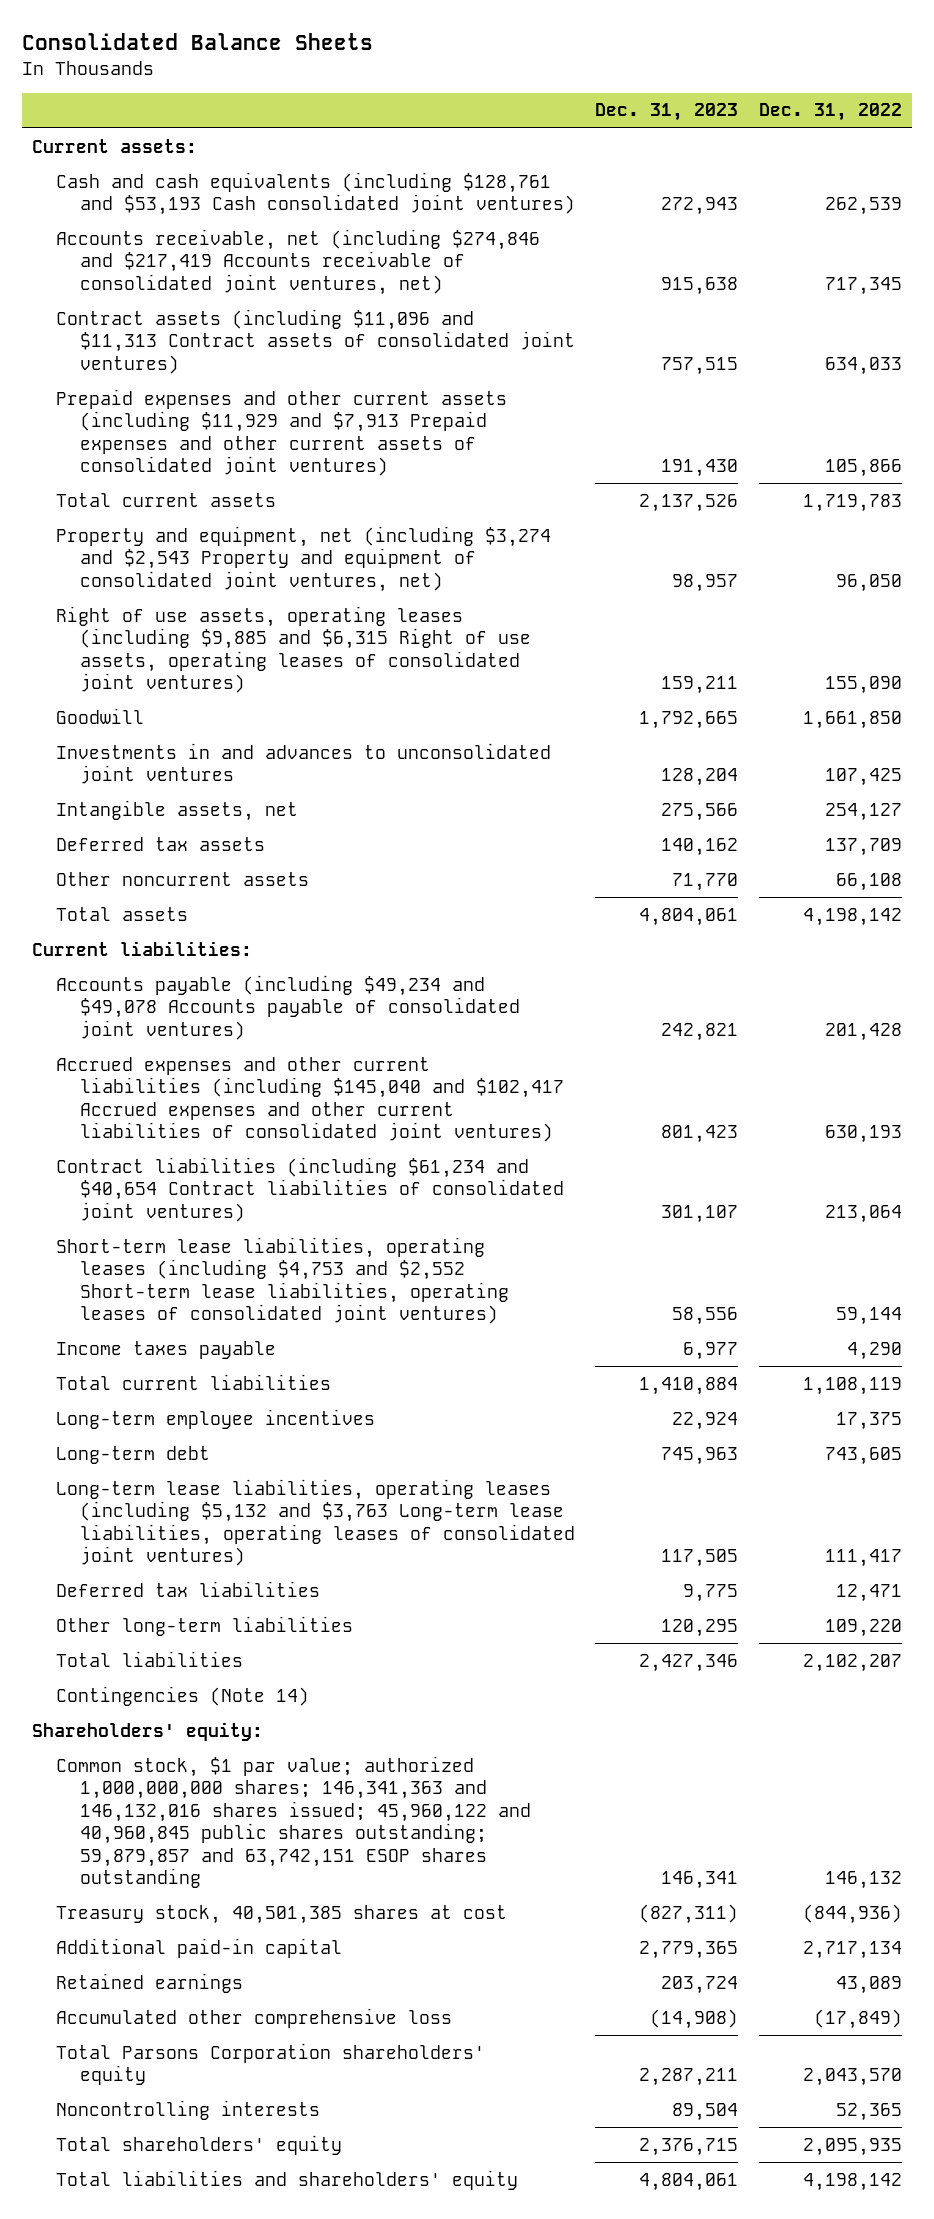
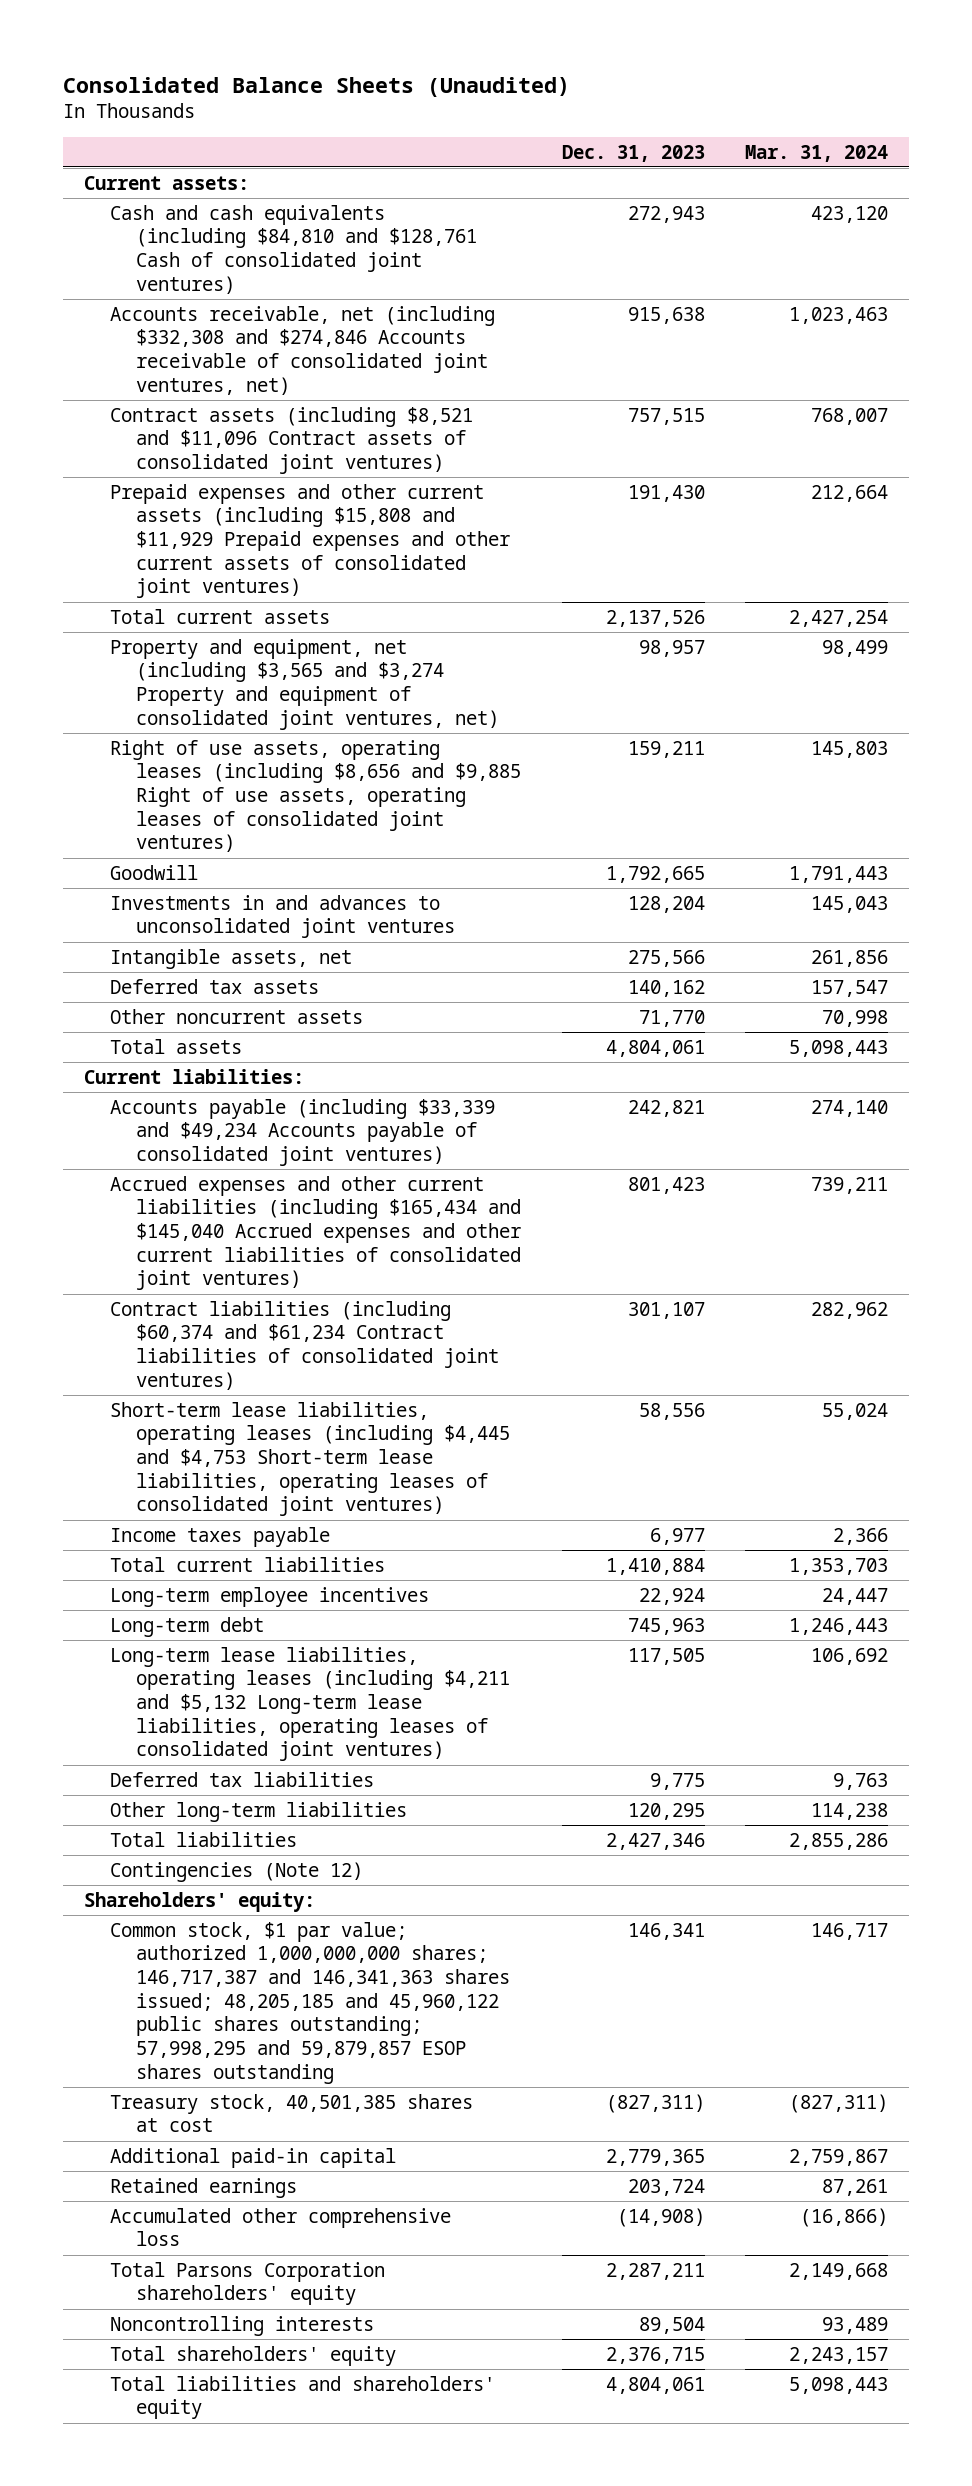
[21,33,373,51] Consolidated Balance Sheets -> [63,76,571,97] Consolidated Balance Sheets (Unaudited)
[759,103,903,122] Dec. 31, 2022 -> none
none -> [745,144,889,162] Mar. 31, 2024
[56,171,575,216] Cash and cash equivalents (including $128,761 and $53,193 Cash consolidated joint ventures) -> [109,204,477,294] Cash and cash equivalents (including $84,810 and $128,761 Cash of consolidated joint ventures)
[56,228,541,295] Accounts receivable, net (including $274,846 and $217,419 Accounts receivable of consolidated joint ventures, net) -> [109,305,495,395] Accounts receivable, net (including $332,308 and $274,846 Accounts receivable of consolidated joint ventures, net)
[56,308,575,374] Contract assets (including $11,096 and $11,313 Contract assets of consolidated joint ventures) -> [109,406,473,475] Contract assets (including $8,521 and $11,096 Contract assets of consolidated joint ventures)
[56,388,508,477] Prepaid expenses and other current assets (including $11,929 and $7,913 Prepaid expenses and other current assets of consolidated joint ventures) -> [109,483,510,599] Prepaid expenses and other current assets (including $15,808 and $11,929 Prepaid expenses and other current assets of consolidated joint ventures)
[56,525,552,592] Property and equipment, net (including $3,274 and $2,543 Property and equipment of consolidated joint ventures, net) -> [109,638,499,730] Property and equipment, net (including $3,565 and $3,274 Property and equipment of consolidated joint ventures, net)
[56,605,531,694] Right of use assets, operating leases (including $9,885 and $6,315 Right of use assets, operating leases of consolidated joint ventures) -> [109,739,521,853] Right of use assets, operating leases (including $8,656 and $9,885 Right of use assets, operating leases of consolidated joint ventures)
[56,974,520,1040] Accounts payable (including $49,234 and $49,078 Accounts payable of consolidated joint ventures) -> [109,1098,495,1167] Accounts payable (including $33,339 and $49,234 Accounts payable of consolidated joint ventures)
[56,1056,564,1143] Accrued expenses and other current liabilities (including $145,040 and $102,417 Accrued expenses and other current liabilities of consolidated joint ventures) -> [109,1175,521,1291] Accrued expenses and other current liabilities (including $165,434 and $145,040 Accrued expenses and other current liabilities of consolidated joint ventures)
[56,1156,564,1222] Contract liabilities (including $61,234 and $40,654 Contract liabilities of consolidated joint ventures) -> [109,1300,499,1390] Contract liabilities (including $60,374 and $61,234 Contract liabilities of consolidated joint ventures)
[56,1236,509,1325] Short-term lease liabilities, operating leases (including $4,753 and $2,552 Short-term lease liabilities, operating leases of consolidated joint ventures) -> [109,1401,510,1517] Short-term lease liabilities, operating leases (including $4,445 and $4,753 Short-term lease liabilities, operating leases of consolidated joint ventures)
[56,1478,575,1567] Long-term lease liabilities, operating leases (including $5,132 and $3,763 Long-term lease liabilities, operating leases of consolidated joint ventures) -> [109,1646,510,1762] Long-term lease liabilities, operating leases (including $4,211 and $5,132 Long-term lease liabilities, operating leases of consolidated joint ventures)
[56,1685,310,1706] Contingencies (Note 14) -> [109,1861,363,1882] Contingencies (Note 12)
[56,1755,531,1889] Common stock, $1 par value; authorized 1,000,000,000 shares; 146,341,363 and 146,132,016 shares issued; 45,960,122 and 40,960,845 public shares outstanding; 59,879,857 and 63,742,151 ESOP shares outstanding -> [109,1921,510,2084] Common stock, $1 par value; authorized 1,000,000,000 shares; 146,717,387 and 146,341,363 shares issued; 48,205,185 and 45,960,122 public shares outstanding; 57,998,295 and 59,879,857 ESOP shares outstanding

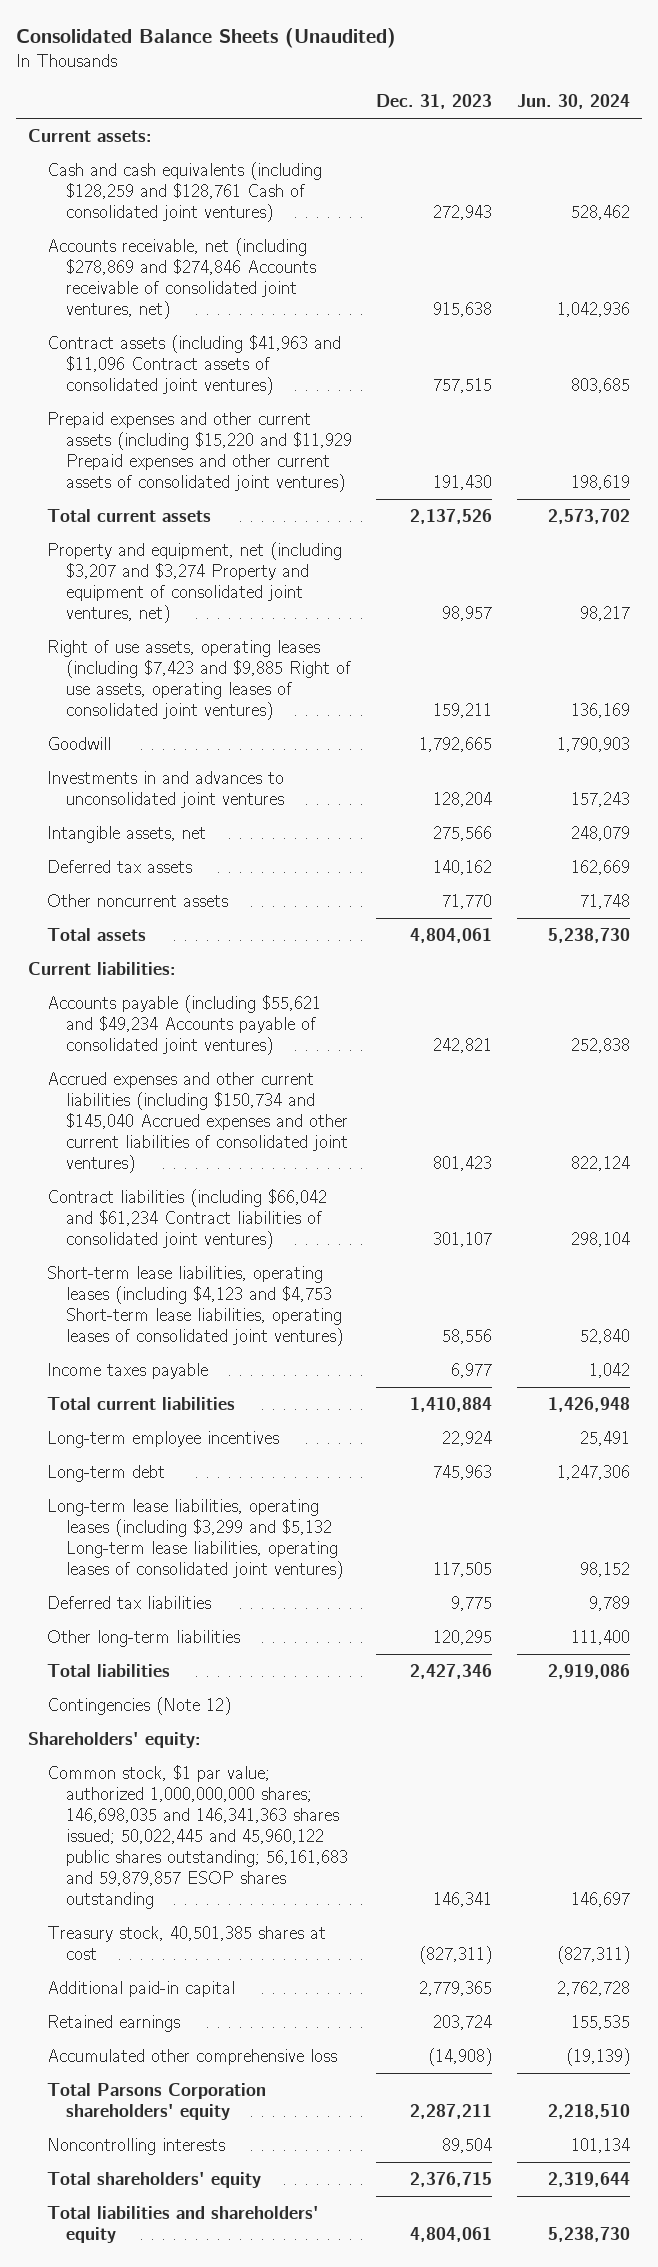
[745,144,889,162] Mar. 31, 2024 -> none
none -> [516,94,630,110] Jun. 30, 2024
[109,204,477,294] Cash and cash equivalents (including $84,810 and $128,761 Cash of consolidated joint ventures) -> [47,162,323,223] Cash and cash equivalents (including $128,259 and $128,761 Cash of consolidated joint ventures)
[109,305,495,395] Accounts receivable, net (including $332,308 and $274,846 Accounts receivable of consolidated joint ventures, net) -> [47,238,317,320] Accounts receivable, net (including $278,869 and $274,846 Accounts receivable of consolidated joint ventures, net)
[109,406,473,475] Contract assets (including $8,521 and $11,096 Contract assets of consolidated joint ventures) -> [47,335,342,396] Contract assets (including $41,963 and $11,096 Contract assets of consolidated joint ventures)
[109,483,510,599] Prepaid expenses and other current assets (including $15,808 and $11,929 Prepaid expenses and other current assets of consolidated joint ventures) -> [47,412,353,493] Prepaid expenses and other current assets (including $15,220 and $11,929 Prepaid expenses and other current assets of consolidated joint ventures)
[109,638,499,730] Property and equipment, net (including $3,565 and $3,274 Property and equipment of consolidated joint ventures, net) -> [47,542,343,624] Property and equipment, net (including $3,207 and $3,274 Property and equipment of consolidated joint ventures, net)
[109,739,521,853] Right of use assets, operating leases (including $8,656 and $9,885 Right of use assets, operating leases of consolidated joint ventures) -> [47,640,352,721] Right of use assets, operating leases (including $7,423 and $9,885 Right of use assets, operating leases of consolidated joint ventures)
[109,1098,495,1167] Accounts payable (including $33,339 and $49,234 Accounts payable of consolidated joint ventures) -> [47,995,322,1056] Accounts payable (including $55,621 and $49,234 Accounts payable of consolidated joint ventures)
[109,1175,521,1291] Accrued expenses and other current liabilities (including $165,434 and $145,040 Accrued expenses and other current liabilities of consolidated joint ventures) -> [47,1072,349,1174] Accrued expenses and other current liabilities (including $150,734 and $145,040 Accrued expenses and other current liabilities of consolidated joint ventures)
[109,1300,499,1390] Contract liabilities (including $60,374 and $61,234 Contract liabilities of consolidated joint ventures) -> [47,1189,328,1250] Contract liabilities (including $66,042 and $61,234 Contract liabilities of consolidated joint ventures)
[109,1401,510,1517] Short-term lease liabilities, operating leases (including $4,445 and $4,753 Short-term lease liabilities, operating leases of consolidated joint ventures) -> [47,1266,344,1347] Short-term lease liabilities, operating leases (including $4,123 and $4,753 Short-term lease liabilities, operating leases of consolidated joint ventures)
[109,1646,510,1762] Long-term lease liabilities, operating leases (including $4,211 and $5,132 Long-term lease liabilities, operating leases of consolidated joint ventures) -> [47,1499,344,1580] Long-term lease liabilities, operating leases (including $3,299 and $5,132 Long-term lease liabilities, operating leases of consolidated joint ventures)
[109,1921,510,2084] Common stock, $1 par value; authorized 1,000,000,000 shares; 146,717,387 and 146,341,363 shares issued; 48,205,185 and 45,960,122 public shares outstanding; 57,998,295 and 59,879,857 ESOP shares outstanding -> [47,1765,349,1910] Common stock, $1 par value; authorized 1,000,000,000 shares; 146,698,035 and 146,341,363 shares issued; 50,022,445 and 45,960,122 public shares outstanding; 56,161,683 and 59,879,857 ESOP shares outstanding

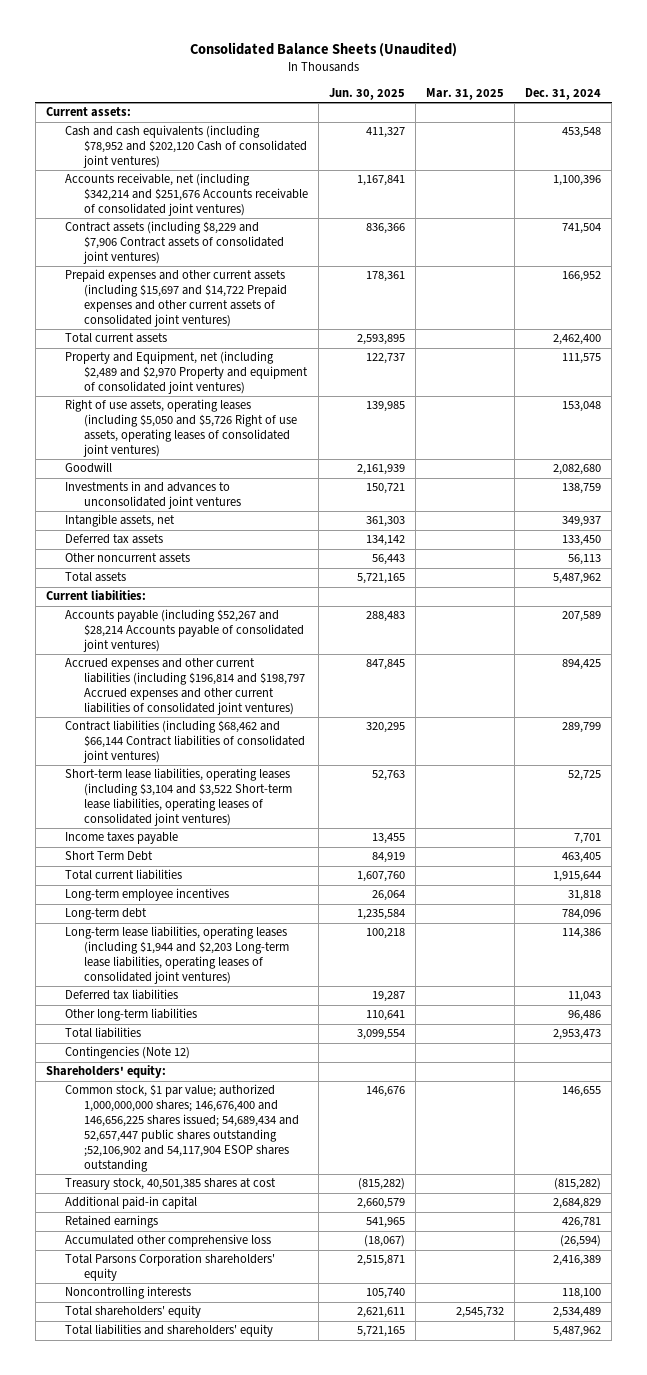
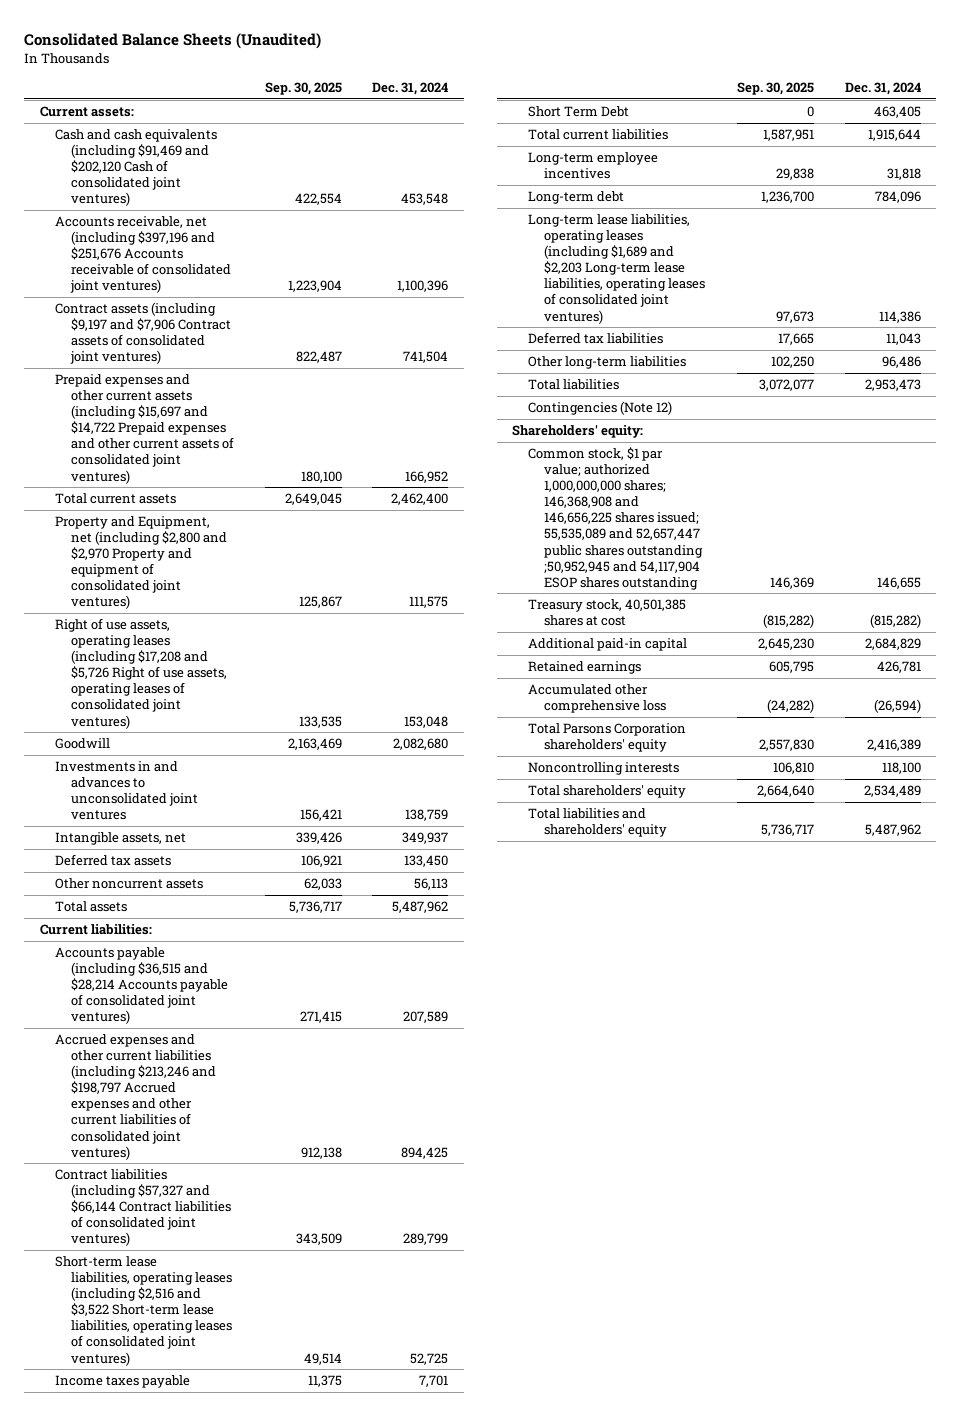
[328,87,405,100] Jun. 30, 2025 -> none
[426,87,505,100] Mar. 31, 2025 -> none
none -> [264,82,342,96] Sep. 30, 2025
[64,125,307,169] Cash and cash equivalents (including $78,952 and $202,120 Cash of consolidated joint ventures) -> [55,129,218,207] Cash and cash equivalents (including $91,469 and $202,120 Cash of consolidated joint ventures)
[64,173,308,217] Accounts receivable, net (including $342,214 and $251,676 Accounts receivable of consolidated joint ventures) -> [55,216,231,294] Accounts receivable, net (including $397,196 and $251,676 Accounts receivable of consolidated joint ventures)
[64,221,284,265] Contract assets (including $8,229 and $7,906 Contract assets of consolidated joint ventures) -> [55,302,231,365] Contract assets (including $9,197 and $7,906 Contract assets of consolidated joint ventures)
[64,351,308,395] Property and Equipment, net (including $2,489 and $2,970 Property and equipment of consolidated joint ventures) -> [55,516,227,610] Property and Equipment, net (including $2,800 and $2,970 Property and equipment of consolidated joint ventures)
[64,399,297,458] Right of use assets, operating leases (including $5,050 and $5,726 Right of use assets, operating leases of consolidated joint ventures) -> [55,618,227,729] Right of use assets, operating leases (including $17,208 and $5,726 Right of use assets, operating leases of consolidated joint ventures)
[64,609,304,653] Accounts payable (including $52,267 and $28,214 Accounts payable of consolidated joint ventures) -> [55,947,228,1025] Accounts payable (including $36,515 and $28,214 Accounts payable of consolidated joint ventures)
[64,658,305,716] Accrued expenses and other current liabilities (including $196,814 and $198,797 Accrued expenses and other current liabilities of consolidated joint ventures) -> [55,1034,216,1160] Accrued expenses and other current liabilities (including $213,246 and $198,797 Accrued expenses and other current liabilities of consolidated joint ventures)
[64,720,305,764] Contract liabilities (including $68,462 and $66,144 Contract liabilities of consolidated joint ventures) -> [55,1169,231,1247] Contract liabilities (including $57,327 and $66,144 Contract liabilities of consolidated joint ventures)
[64,768,292,827] Short-term lease liabilities, operating leases (including $3,104 and $3,522 Short-term lease liabilities, operating leases of consolidated joint ventures) -> [55,1256,232,1366] Short-term lease liabilities, operating leases (including $2,516 and $3,522 Short-term lease liabilities, operating leases of consolidated joint ventures)
[64,926,289,985] Long-term lease liabilities, operating leases (including $1,944 and $2,203 Long-term lease liabilities, operating leases of consolidated joint ventures) -> [527,214,705,324] Long-term lease liabilities, operating leases (including $1,689 and $2,203 Long-term lease liabilities, operating leases of consolidated joint ventures)
[64,1084,299,1172] Common stock, $1 par value; authorized 1,000,000,000 shares; 146,676,400 and 146,656,225 shares issued; 54,689,434 and 52,657,447 public shares outstanding ;52,106,902 and 54,117,904 ESOP shares outstanding -> [527,447,703,590] Common stock, $1 par value; authorized 1,000,000,000 shares; 146,368,908 and 146,656,225 shares issued; 55,535,089 and 52,657,447 public shares outstanding ;50,952,945 and 54,117,904 ESOP shares outstanding

